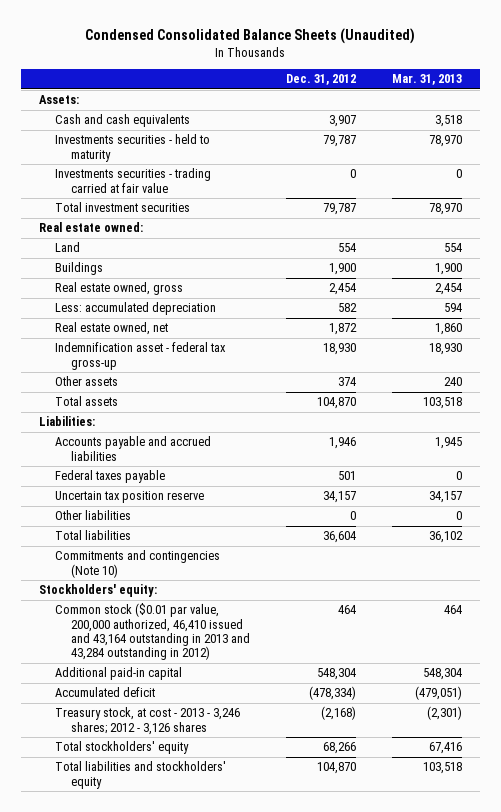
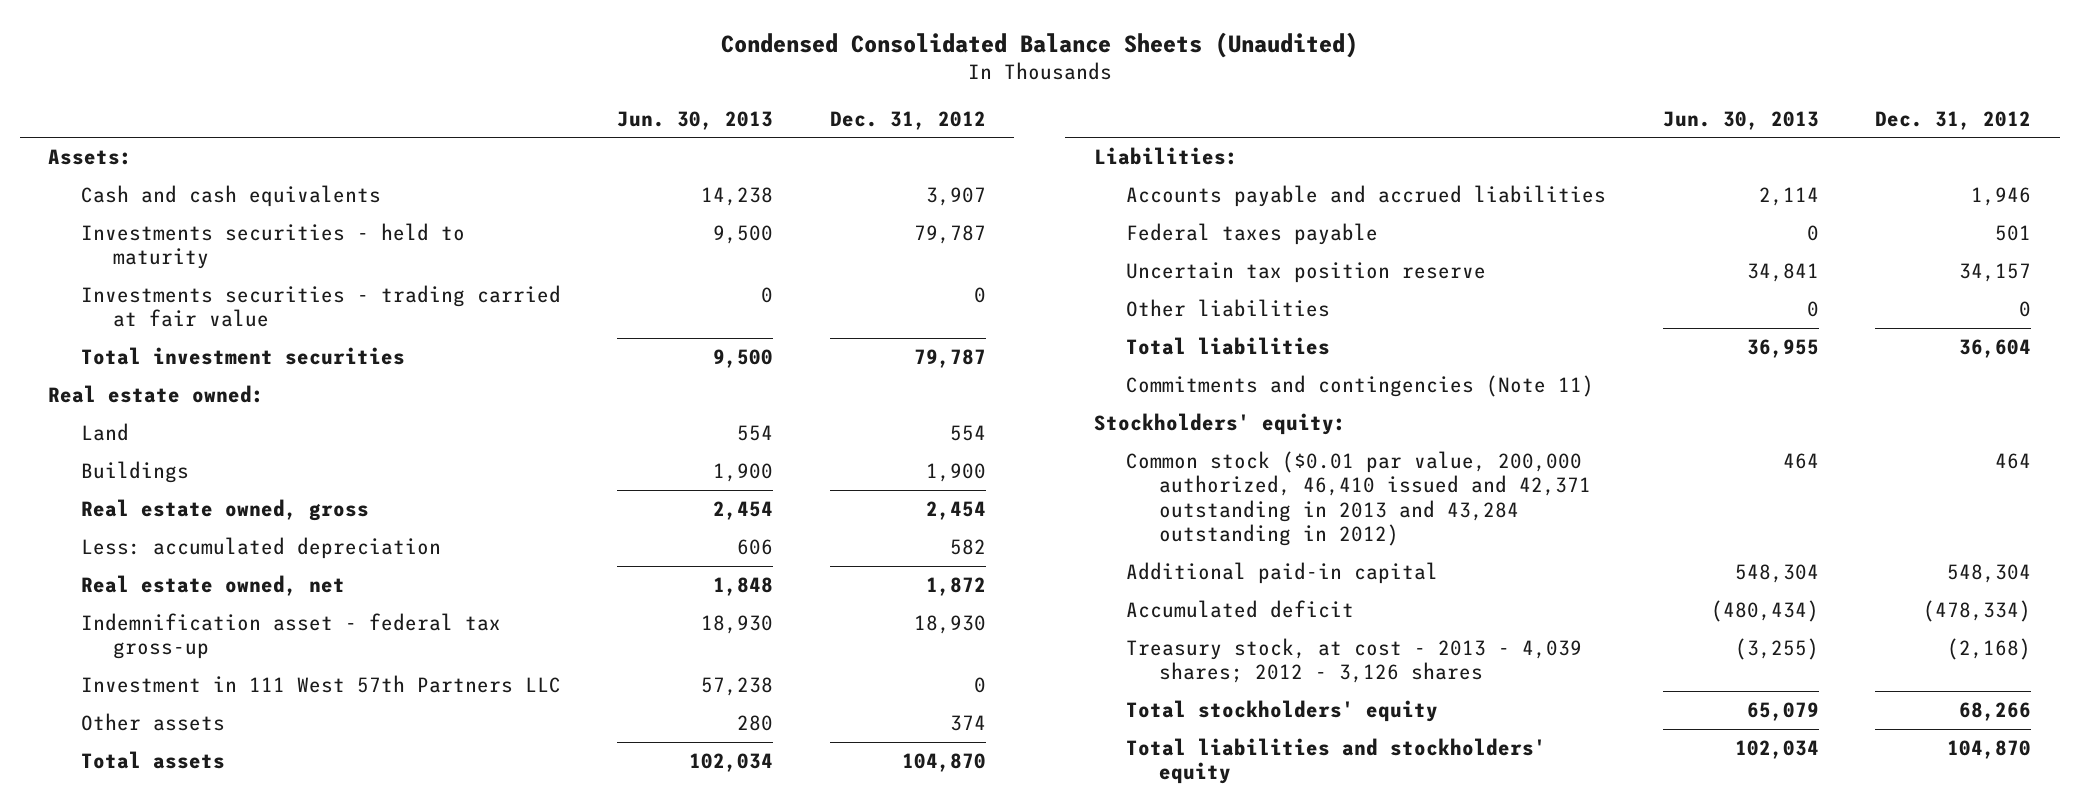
[391,74,462,86] Mar. 31, 2013 -> none
none -> [617,110,774,130] Jun. 30, 2013
none -> [80,675,561,694] Investment in 111 West 57th Partners LLC
[55,550,221,578] Commitments and contingencies (Note 10) -> [1126,375,1595,398] Commitments and contingencies (Note 11)
[55,603,250,661] Common stock ($0.01 par value, 200,000 authorized, 46,410 issued and 43,164 outstanding in 2013 and 43,284 outstanding in 2012) -> [1126,451,1591,547] Common stock ($0.01 par value, 200,000 authorized, 46,410 issued and 42,371 outstanding in 2013 and 43,284 outstanding in 2012)
[55,707,241,735] Treasury stock, at cost - 2013 - 3,246 shares; 2012 - 3,126 shares -> [1126,638,1583,684] Treasury stock, at cost - 2013 - 4,039 shares; 2012 - 3,126 shares

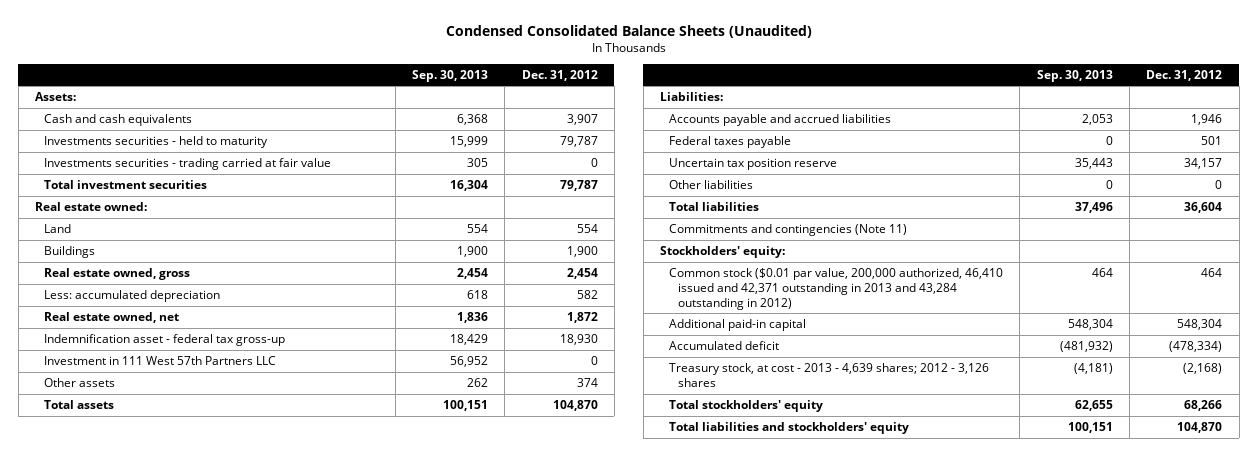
[617,110,774,130] Jun. 30, 2013 -> none
none -> [411,69,488,82] Sep. 30, 2013
[1126,638,1583,684] Treasury stock, at cost - 2013 - 4,039 shares; 2012 - 3,126 shares -> [669,362,990,387] Treasury stock, at cost - 2013 - 4,639 shares; 2012 - 3,126 shares

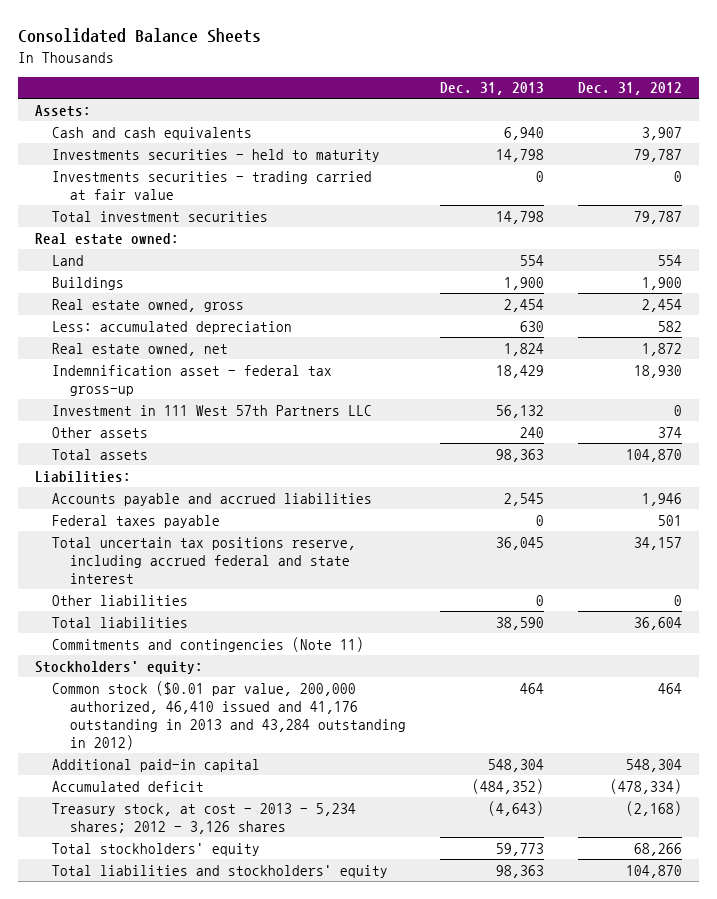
[445,25,812,39] Condensed Consolidated Balance Sheets (Unaudited) -> [17,28,261,44] Consolidated Balance Sheets
[411,69,488,82] Sep. 30, 2013 -> none
none -> [439,82,544,96] Dec. 31, 2013
[669,157,838,170] Uncertain tax position reserve -> [52,536,357,584] Total uncertain tax positions reserve, including accrued federal and state interest
[669,267,1004,310] Common stock ($0.01 par value, 200,000 authorized, 46,410 issued and 42,371 outstanding in 2013 and 43,284 outstanding in 2012) -> [52,680,406,750] Common stock ($0.01 par value, 200,000 authorized, 46,410 issued and 41,176 outstanding in 2013 and 43,284 outstanding in 2012)
[669,362,990,387] Treasury stock, at cost - 2013 - 4,639 shares; 2012 - 3,126 shares -> [52,802,357,834] Treasury stock, at cost - 2013 - 5,234 shares; 2012 - 3,126 shares

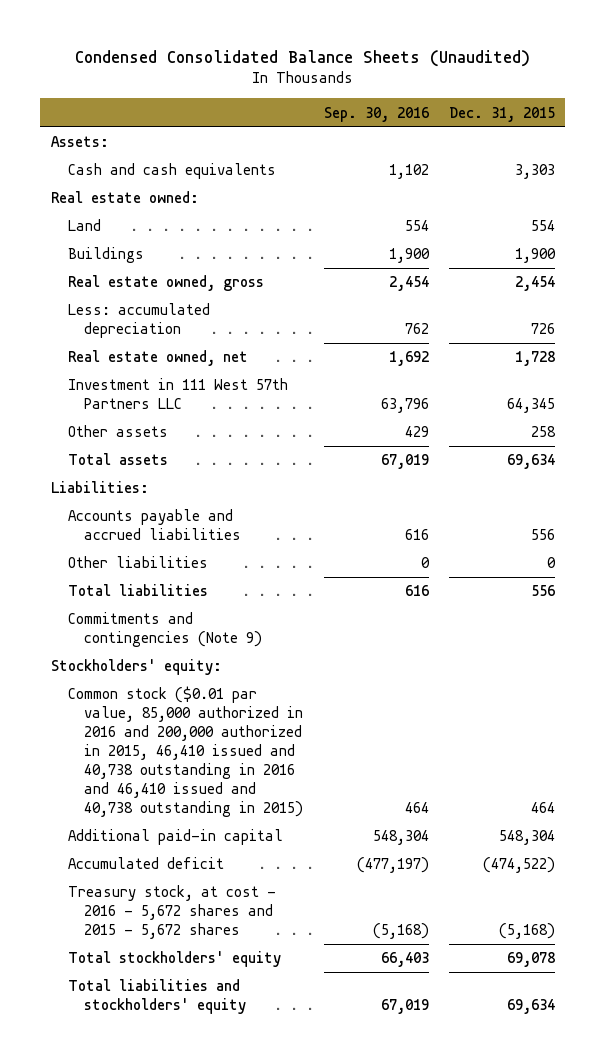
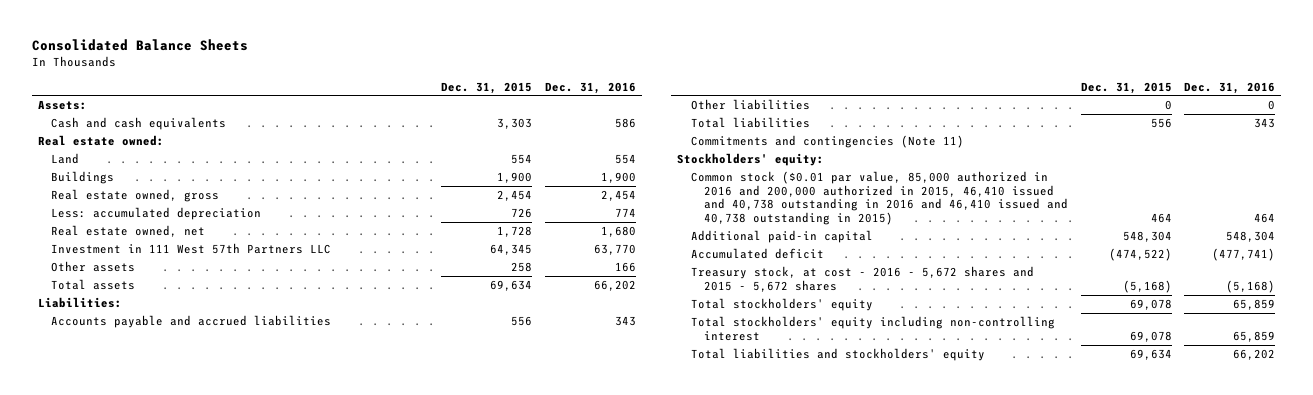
[74,50,530,68] Condensed Consolidated Balance Sheets (Unaudited) -> [31,38,248,51] Consolidated Balance Sheets
[323,106,429,122] Sep. 30, 2016 -> none
none -> [544,81,636,94] Dec. 31, 2016
[67,612,263,648] Commitments and contingencies (Note 9) -> [690,135,964,149] Commitments and contingencies (Note 11)
none -> [690,316,1055,341] Total stockholders' equity including non-controlling interest

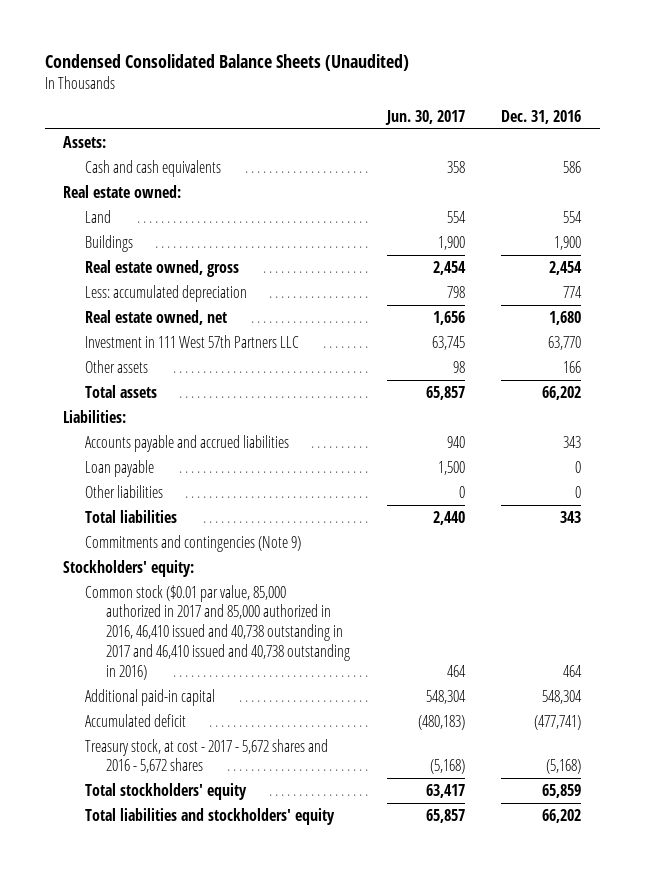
[31,38,248,51] Consolidated Balance Sheets -> [44,54,409,72] Condensed Consolidated Balance Sheets (Unaudited)
[441,81,533,94] Dec. 31, 2015 -> none
none -> [384,110,465,126] Jun. 30, 2017
none -> [84,459,154,477] Loan payable
[690,135,964,149] Commitments and contingencies (Note 11) -> [84,534,301,552] Commitments and contingencies (Note 9)
[690,171,1069,225] Common stock ($0.01 par value, 85,000 authorized in 2016 and 200,000 authorized in 2015, 46,410 issued and 40,738 outstanding in 2016 and 46,410 issued and 40,738 outstanding in 2015) -> [84,584,350,680] Common stock ($0.01 par value, 85,000 authorized in 2017 and 85,000 authorized in 2016, 46,410 issued and 40,738 outstanding in 2017 and 46,410 issued and 40,738 outstanding in 2016)
[690,266,1034,292] Treasury stock, at cost - 2016 - 5,672 shares and 2015 - 5,672 shares -> [84,738,328,774] Treasury stock, at cost - 2017 - 5,672 shares and 2016 - 5,672 shares
[690,316,1055,341] Total stockholders' equity including non-controlling interest -> none

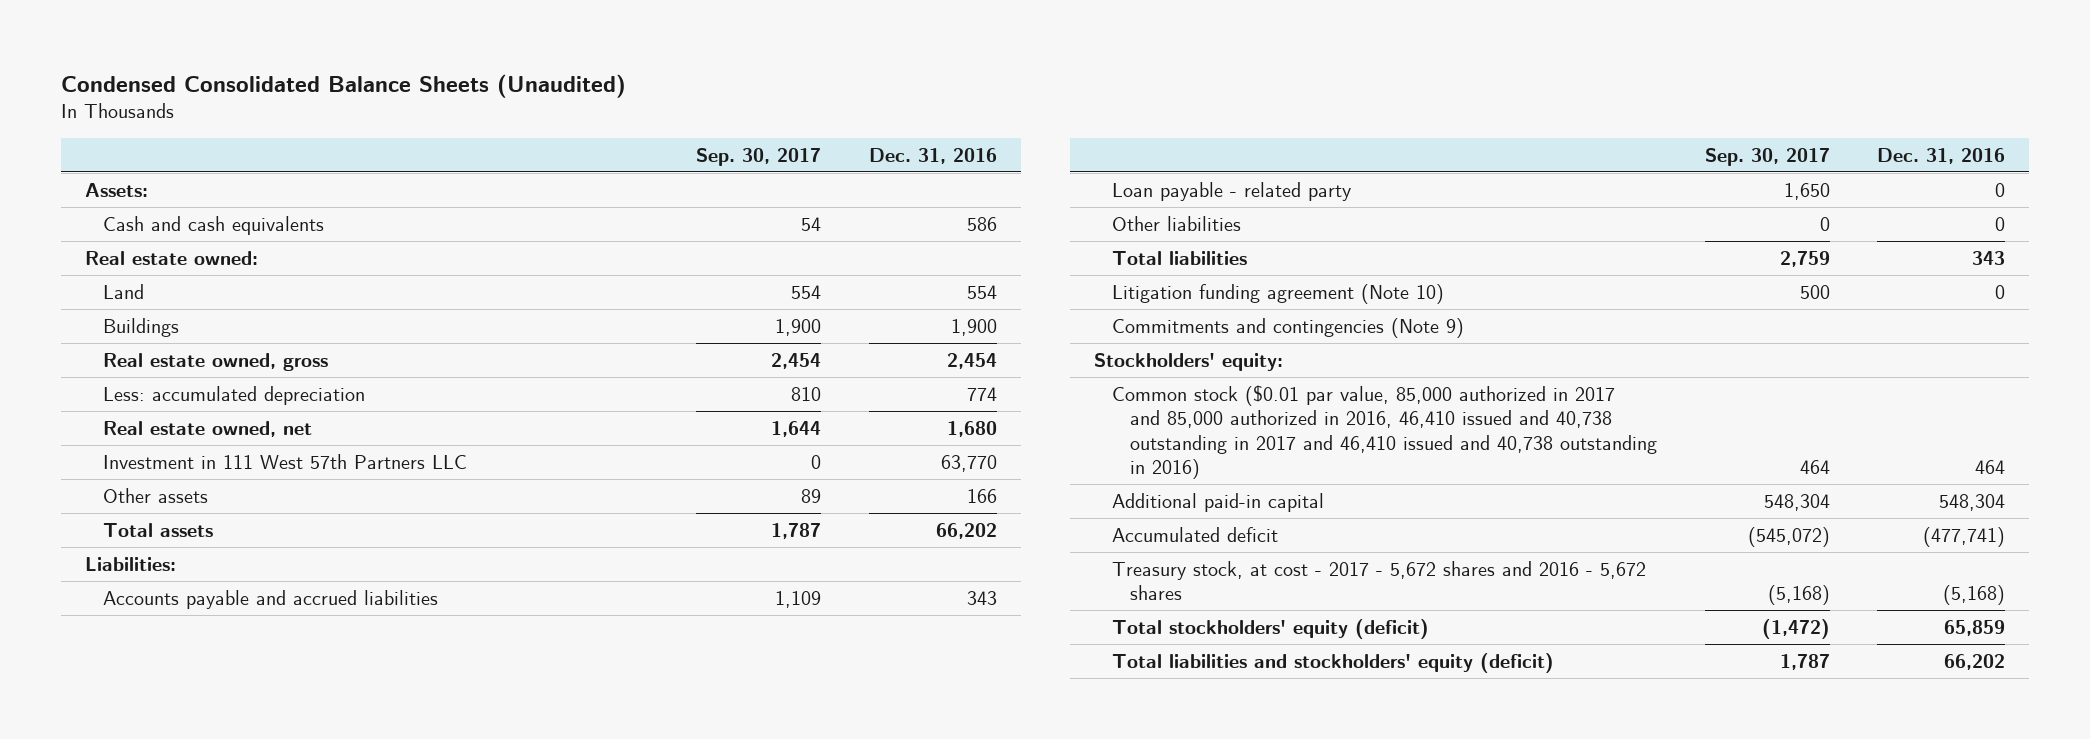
[384,110,465,126] Jun. 30, 2017 -> none
none -> [696,147,822,166] Sep. 30, 2017
[84,459,154,477] Loan payable -> [1111,181,1351,201] Loan payable - related party
none -> [1111,283,1444,304] Litigation funding agreement (Note 10)
[84,782,247,800] Total stockholders' equity -> [1111,618,1429,639] Total stockholders' equity (deficit)
[84,807,335,825] Total liabilities and stockholders' equity -> [1111,652,1554,673] Total liabilities and stockholders' equity (deficit)

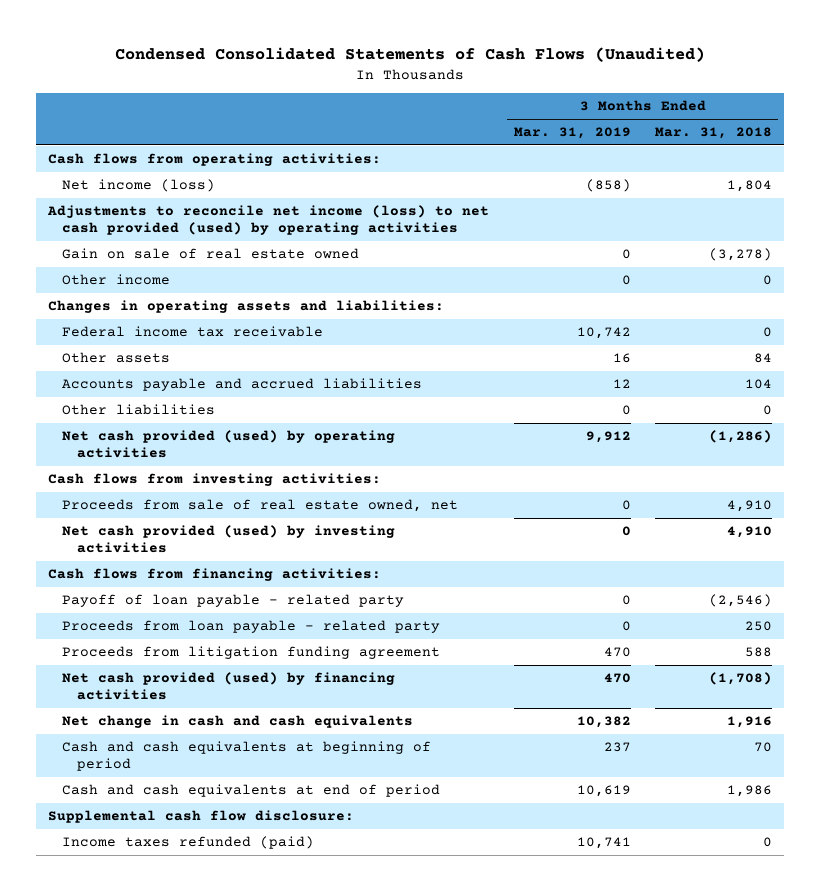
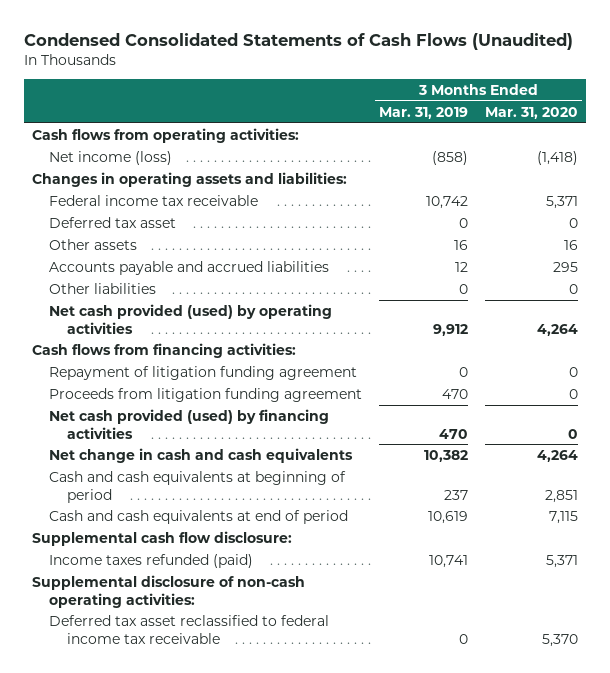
[654,127,772,140] Mar. 31, 2018 -> none
none -> [485,106,579,119] Mar. 31, 2020
[47,205,490,236] Adjustments to reconcile net income (loss) to net cash provided (used) by operating activities -> none
[62,248,360,260] Gain on sale of real estate owned -> none
[62,274,171,286] Other income -> none
none -> [49,216,177,228] Deferred tax asset
[48,473,382,487] Cash flows from investing activities: -> none
[62,499,459,513] Proceeds from sale of real estate owned, net -> none
[62,525,396,554] Net cash provided (used) by investing activities -> none
[62,594,405,608] Payoff of loan payable - related party -> none
[62,620,441,634] Proceeds from loan payable - related party -> none
none -> [49,365,358,380] Repayment of litigation funding agreement
none -> [32,574,306,608] Supplemental disclosure of non-cash operating activities:
none -> [49,614,330,644] Deferred tax asset reclassified to federal income tax receivable

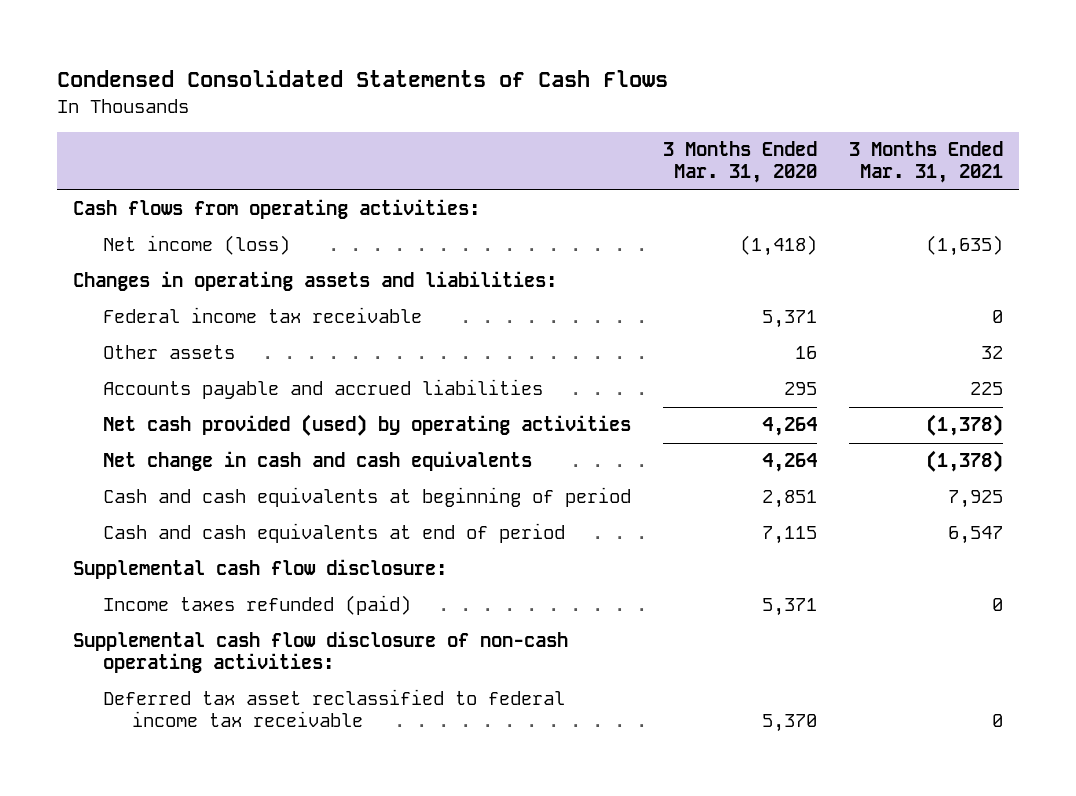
[23,32,573,50] Condensed Consolidated Statements of Cash Flows (Unaudited) -> [57,70,669,88] Condensed Consolidated Statements of Cash Flows
[379,106,469,119] Mar. 31, 2019 -> none
none -> [848,141,1003,184] 3 Months Ended Mar. 31, 2021
[49,216,177,228] Deferred tax asset -> none
[49,282,157,294] Other liabilities -> none
[32,342,297,358] Cash flows from financing activities: -> none
[49,365,358,380] Repayment of litigation funding agreement -> none
[49,387,363,402] Proceeds from litigation funding agreement -> none
[49,408,330,439] Net cash provided (used) by financing activities -> none
[32,574,306,608] Supplemental disclosure of non-cash operating activities: -> [73,631,569,674] Supplemental cash flow disclosure of non-cash operating activities:

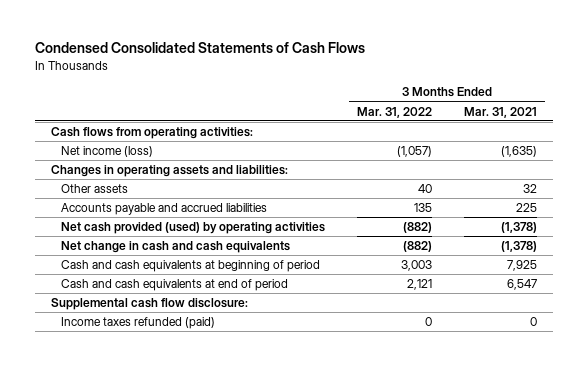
[662,141,817,184] 3 Months Ended Mar. 31, 2020 -> none
none -> [357,106,433,118] Mar. 31, 2022
[102,307,422,324] Federal income tax receivable -> none
[73,631,569,674] Supplemental cash flow disclosure of non-cash operating activities: -> none
[102,689,565,728] Deferred tax asset reclassified to federal income tax receivable -> none

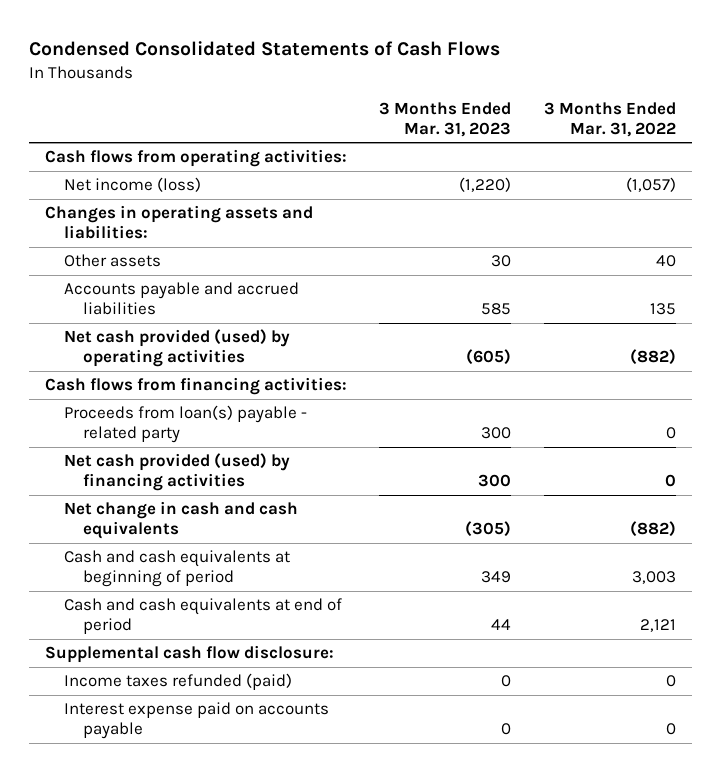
[464,106,538,118] Mar. 31, 2021 -> none
none -> [379,101,512,137] 3 Months Ended Mar. 31, 2023
none -> [45,377,348,396] Cash flows from financing activities:
none -> [64,405,308,444] Proceeds from loan(s) payable - related party
none -> [64,453,291,492] Net cash provided (used) by financing activities
none -> [64,702,330,740] Interest expense paid on accounts payable

